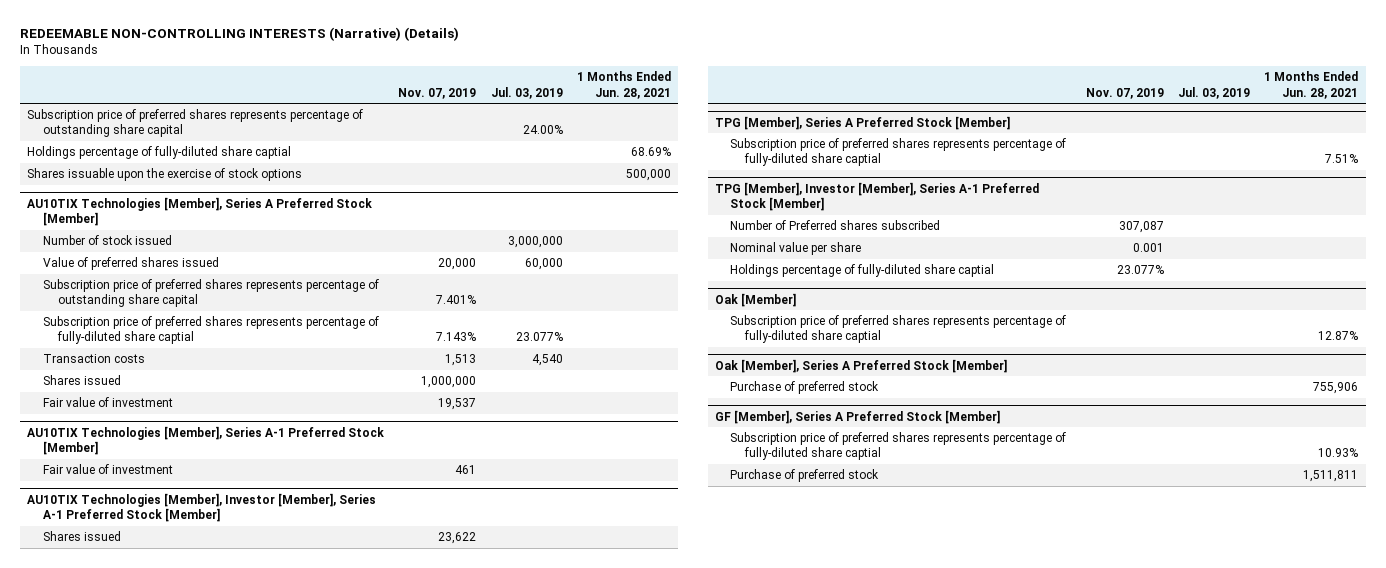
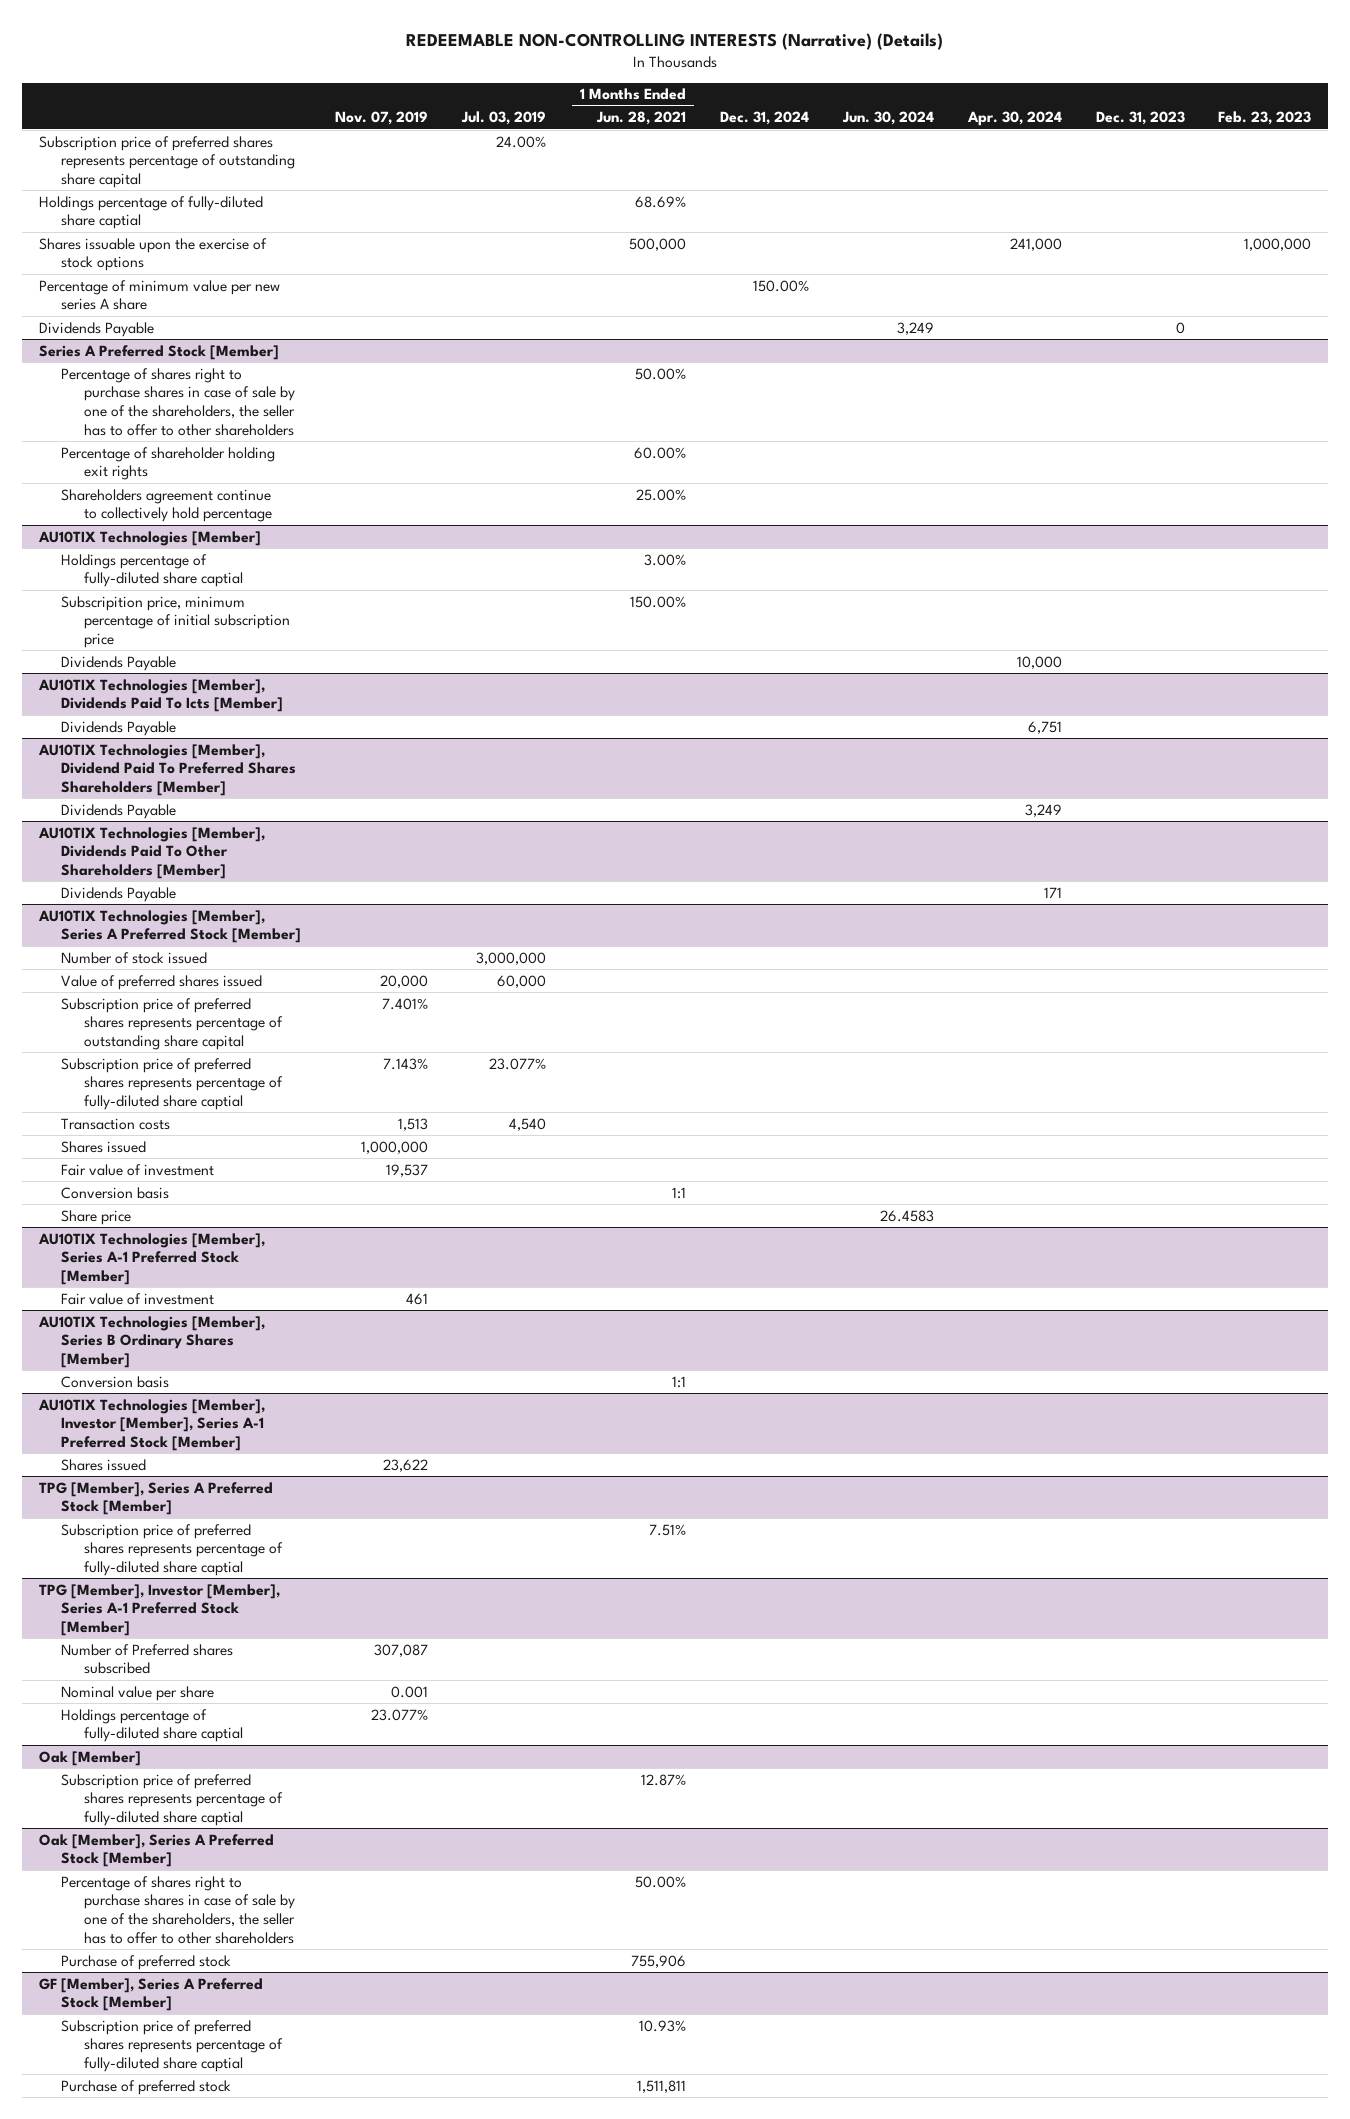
none -> [719,111,809,126] Dec. 31, 2024
none -> [841,111,934,126] Jun. 30, 2024
none -> [966,111,1062,127] Apr. 30, 2024
none -> [1095,111,1185,126] Dec. 31, 2023
none -> [1218,111,1312,126] Feb. 23, 2023
none -> [38,279,280,311] Percentage of minimum value per new series A share
none -> [38,321,154,337] Dividends Payable
none -> [38,344,279,360] Series A Preferred Stock [Member]
none -> [61,367,295,436] Percentage of shares right to purchase shares in case of sale by one of the shareholders, the seller has to offer to other shareholders
none -> [61,446,276,481] Percentage of shareholder holding exit rights
none -> [61,488,272,523] Shareholders agreement continue to collectively hold percentage
none -> [37,530,261,546] AU10TIX Technologies [Member]
none -> [61,553,243,588] Holdings percentage of fully-diluted share captial
none -> [61,595,290,649] Subscripition price, minimum percentage of initial subscription price
none -> [61,655,177,671] Dividends Payable
none -> [37,678,284,713] AU10TIX Technologies [Member], Dividends Paid To Icts [Member]
none -> [61,720,177,736] Dividends Payable
none -> [37,743,297,797] AU10TIX Technologies [Member], Dividend Paid To Preferred Shares Shareholders [Member]
none -> [61,803,177,819] Dividends Payable
none -> [37,826,265,880] AU10TIX Technologies [Member], Dividends Paid To Other Shareholders [Member]
none -> [61,886,177,902] Dividends Payable
none -> [61,1186,170,1199] Conversion basis
none -> [61,1209,132,1225] Share price
none -> [37,1315,265,1369] AU10TIX Technologies [Member], Series B Ordinary Shares [Member]
none -> [61,1375,170,1388] Conversion basis
none -> [61,1875,295,1944] Percentage of shares right to purchase shares in case of sale by one of the shareholders, the seller has to offer to other shareholders

